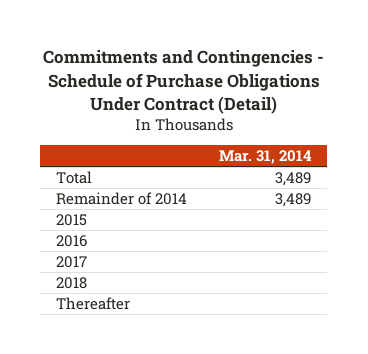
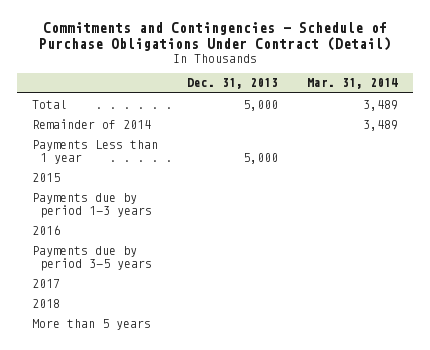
none -> [187,78,279,90] Dec. 31, 2013
none -> [31,139,158,164] Payments Less than 1 year
none -> [31,192,152,218] Payments due by period 1-3 years
none -> [31,245,152,271] Payments due by period 3-5 years
[56,296,131,310] Thereafter -> [31,318,151,330] More than 5 years

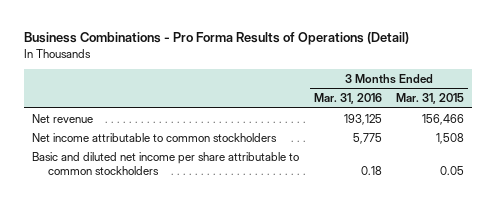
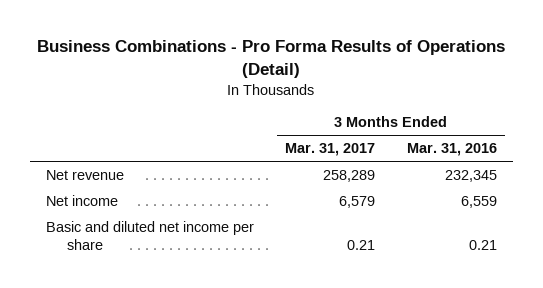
[396,93,465,105] Mar. 31, 2015 -> none
none -> [285,143,376,157] Mar. 31, 2017
[31,132,277,142] Net income attributable to common stockholders -> none
[343,113,382,125] 193,125 -> [444,170,497,183] 232,345
none -> [45,195,118,207] Net income
[31,151,299,176] Basic and diluted net income per share attributable to common stockholders -> [45,221,254,251] Basic and diluted net income per share
[360,166,382,176] 0.18 -> [468,240,497,251] 0.21

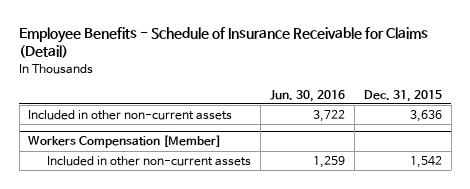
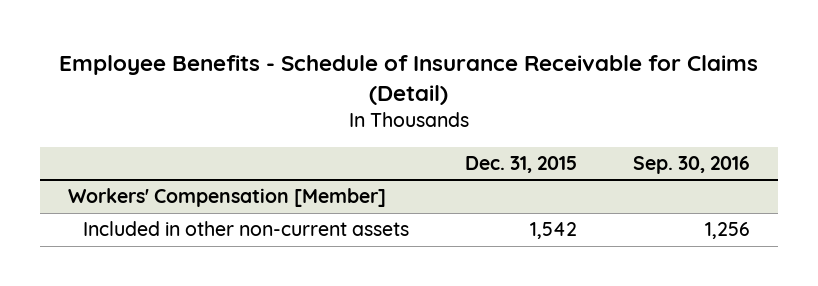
[269,89,345,102] Jun. 30, 2016 -> none
none -> [633,156,751,175] Sep. 30, 2016
[28,109,233,120] Included in other non-current assets -> none
[28,135,222,149] Workers Compensation [Member] -> [68,188,387,208] Workers' Compensation [Member]

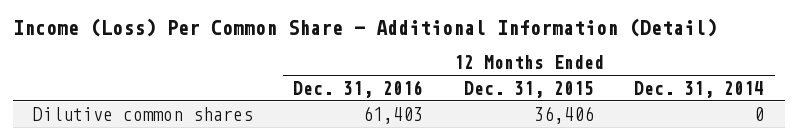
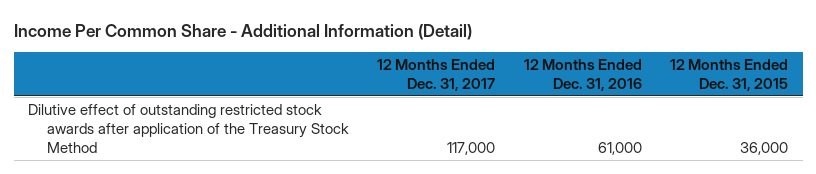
[12,18,717,38] Income (Loss) Per Common Share - Additional Information (Detail) -> [13,23,472,40] Income Per Common Share - Additional Information (Detail)
[634,80,765,98] Dec. 31, 2014 -> none
none -> [377,58,496,91] 12 Months Ended Dec. 31, 2017
[32,107,253,122] Dilutive common shares -> none
none -> [27,104,349,154] Dilutive effect of outstanding restricted stock awards after application of the Treasury Stock Method

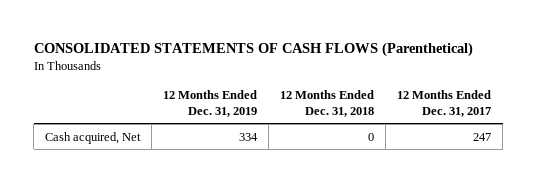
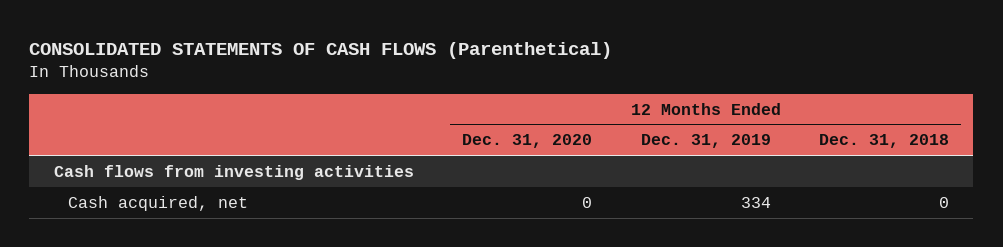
[397,90,492,117] 12 Months Ended Dec. 31, 2017 -> none
none -> [462,134,593,149] Dec. 31, 2020
none -> [53,164,414,180] Cash flows from investing activities
[45,131,142,144] Cash acquired, Net -> [68,195,249,211] Cash acquired, net

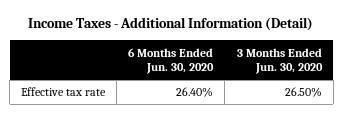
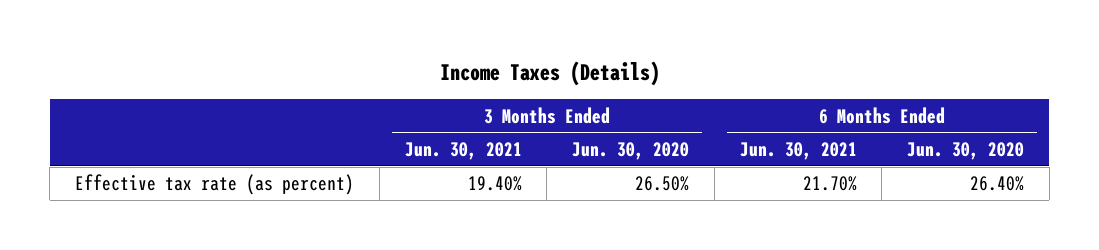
[28,17,314,32] Income Taxes - Additional Information (Detail) -> [439,61,660,87] Income Taxes (Details)
none -> [404,141,522,160] Jun. 30, 2021
none -> [739,141,857,160] Jun. 30, 2021
[21,87,107,97] Effective tax rate -> [75,174,355,196] Effective tax rate (as percent)

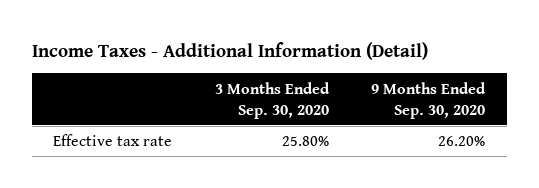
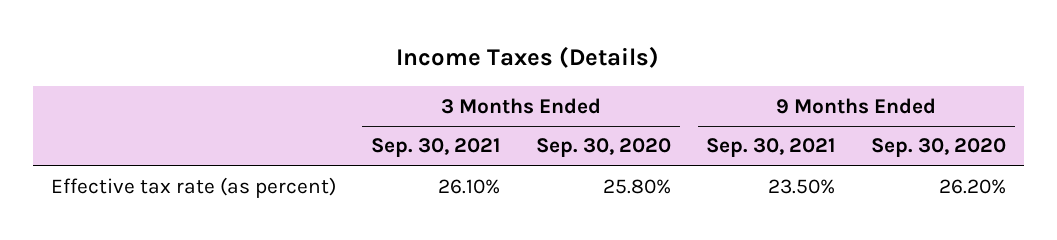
[31,42,428,61] Income Taxes - Additional Information (Detail) -> [396,46,660,69] Income Taxes (Details)
none -> [371,138,501,158] Sep. 30, 2021
none -> [706,138,836,158] Sep. 30, 2021
[53,134,173,147] Effective tax rate -> [50,177,336,199] Effective tax rate (as percent)

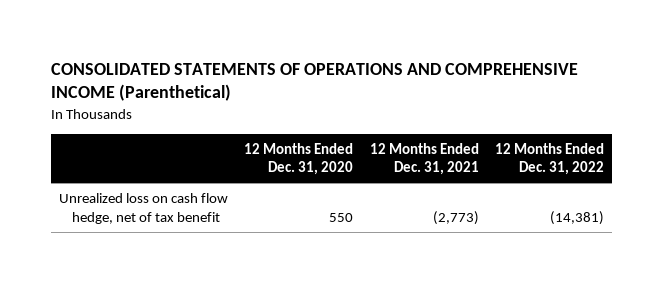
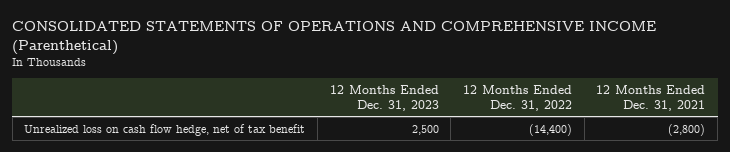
[244,142,354,176] 12 Months Ended Dec. 31, 2020 -> none
none -> [329,84,439,112] 12 Months Ended Dec. 31, 2023
[432,210,479,225] (2,773) -> [668,123,706,136] (2,800)
[549,210,604,225] (14,381) -> [529,123,573,136] (14,400)

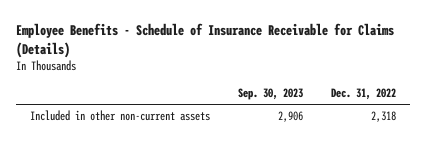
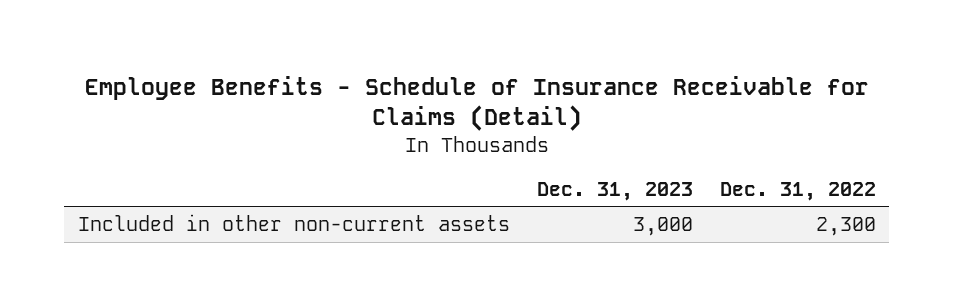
[15,22,394,58] Employee Benefits - Schedule of Insurance Receivable for Claims (Details) -> [84,75,869,132] Employee Benefits - Schedule of Insurance Receivable for Claims (Detail)
[238,88,304,101] Sep. 30, 2023 -> none
none -> [536,181,693,201] Dec. 31, 2023
[371,111,397,123] 2,318 -> [815,217,876,237] 2,300

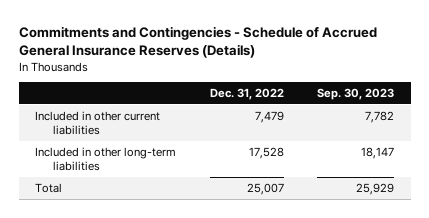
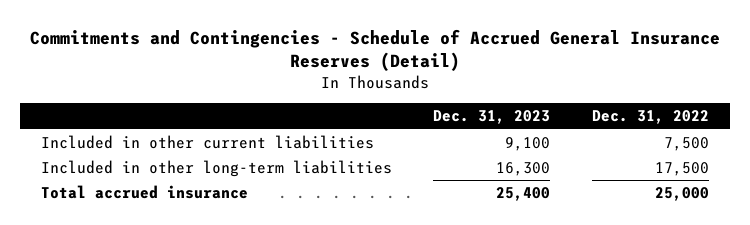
[18,25,377,58] Commitments and Contingencies - Schedule of Accrued General Insurance Reserves (Details) -> [29,28,720,72] Commitments and Contingencies - Schedule of Accrued General Insurance Reserves (Detail)
[317,88,395,101] Sep. 30, 2023 -> none
none -> [433,110,551,125] Dec. 31, 2023
[254,110,284,123] 7,479 -> [663,137,709,152] 7,500
[248,146,284,159] 17,528 -> [654,162,709,177] 17,500
[35,182,63,193] Total -> [40,185,248,200] Total accrued insurance
[246,182,284,195] 25,007 -> [654,187,709,202] 25,000

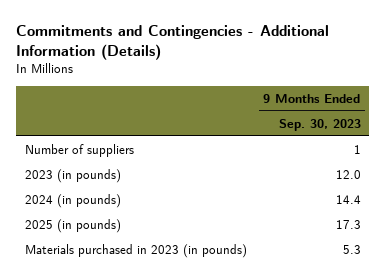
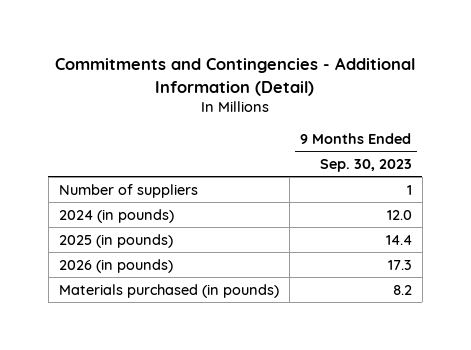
[15,24,329,60] Commitments and Contingencies - Additional Information (Details) -> [55,57,416,96] Commitments and Contingencies - Additional Information (Detail)
[24,169,121,184] 2023 (in pounds) -> [58,208,174,223] 2024 (in pounds)
[24,194,121,209] 2024 (in pounds) -> [58,233,173,248] 2025 (in pounds)
[24,219,121,234] 2025 (in pounds) -> [58,258,173,273] 2026 (in pounds)
[24,244,247,259] Materials purchased in 2023 (in pounds) -> [58,283,279,298] Materials purchased (in pounds)
[342,245,361,255] 5.3 -> [392,284,412,295] 8.2

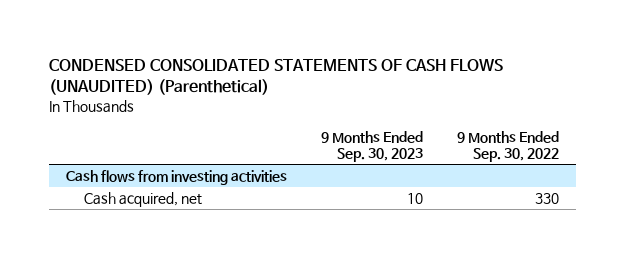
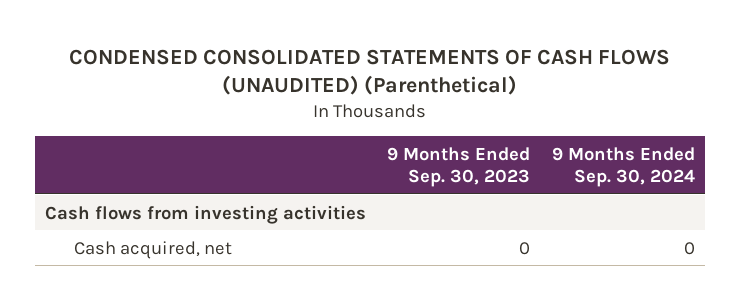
[457,130,560,163] 9 Months Ended Sep. 30, 2022 -> none
none -> [551,146,695,188] 9 Months Ended Sep. 30, 2024
[407,193,424,205] 10 -> [519,241,531,255] 0

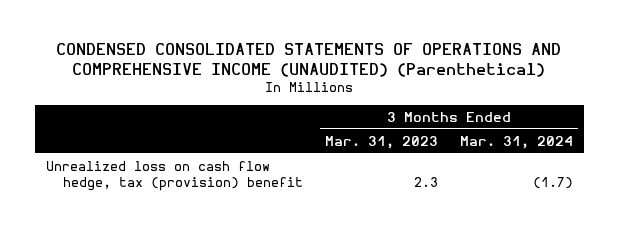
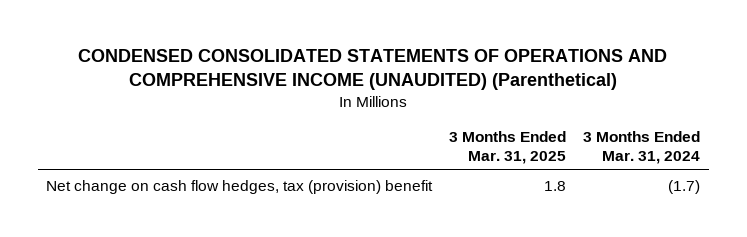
[324,135,438,149] Mar. 31, 2023 -> none
none -> [449,130,567,164] 3 Months Ended Mar. 31, 2025
[45,160,304,191] Unrealized loss on cash flow hedge, tax (provision) benefit -> [46,179,434,194] Net change on cash flow hedges, tax (provision) benefit

